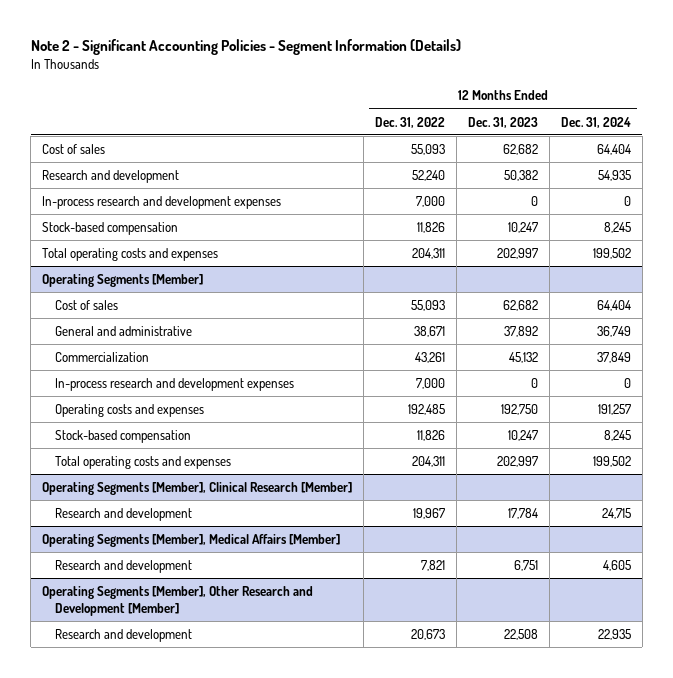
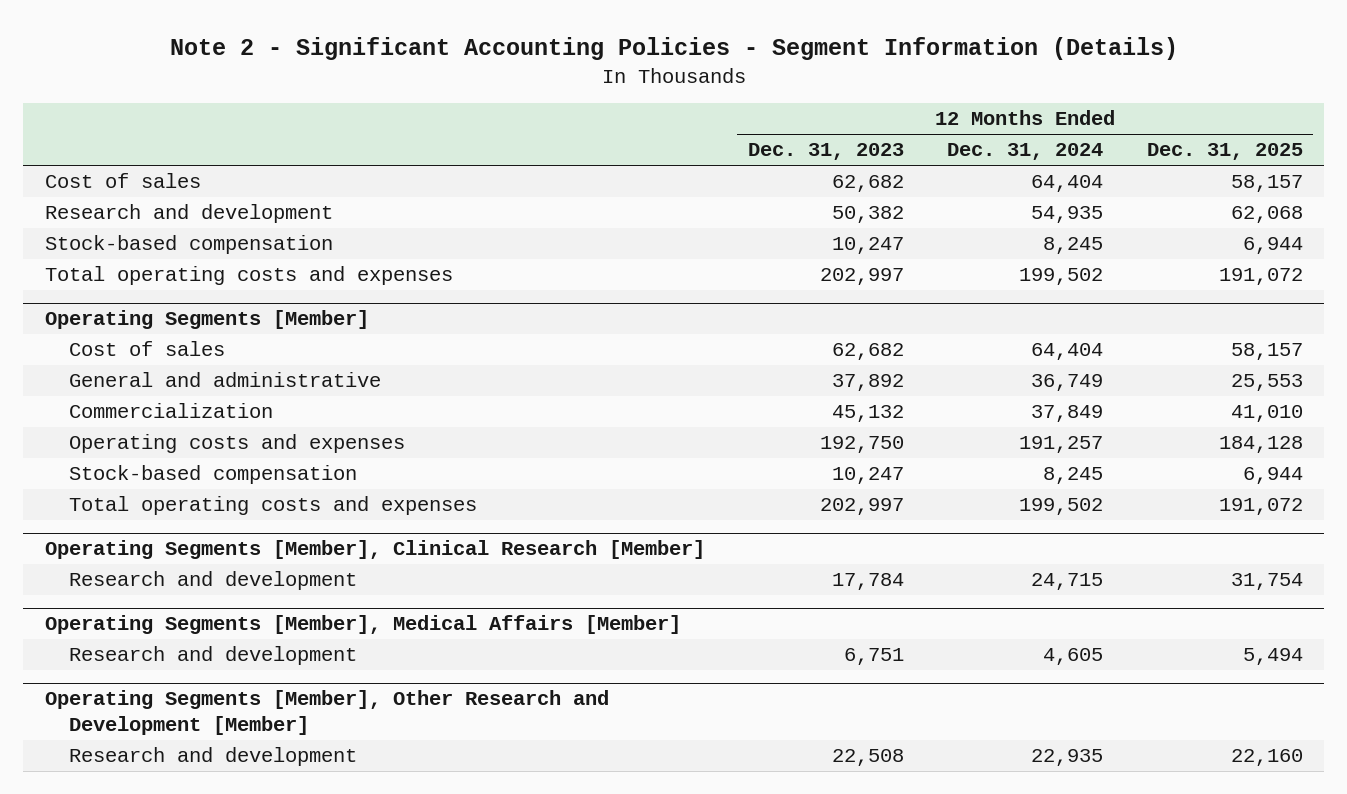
[375,116,446,128] Dec. 31, 2022 -> none
none -> [1146,143,1303,161] Dec. 31, 2025
[42,195,282,209] In-process research and development expenses -> none
[55,377,295,391] In-process research and development expenses -> none

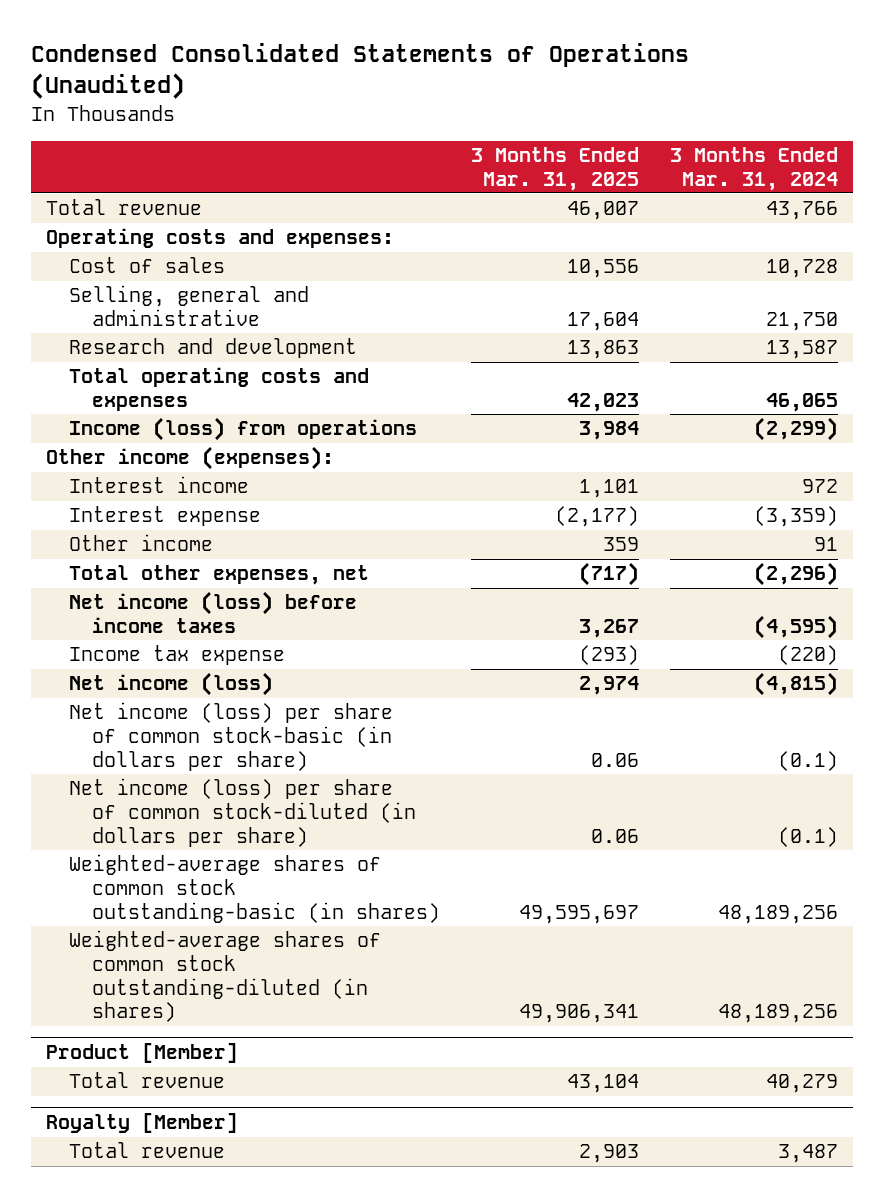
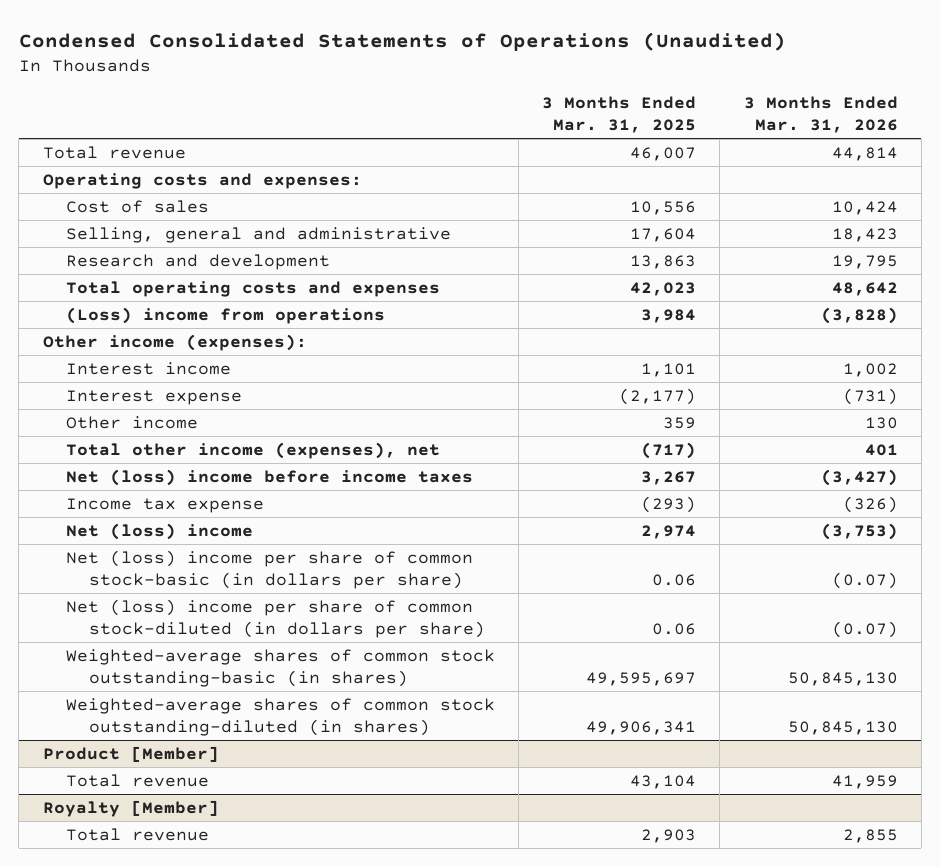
[669,146,838,191] 3 Months Ended Mar. 31, 2024 -> none
none -> [743,96,898,134] 3 Months Ended Mar. 31, 2026
[69,417,418,442] Income (loss) from operations -> [65,306,385,324] (Loss) income from operations
[69,565,370,586] Total other expenses, net -> [65,441,440,459] Total other income (expenses), net
[69,591,358,634] Net income (loss) before income taxes -> [65,468,473,486] Net (loss) income before income taxes
[69,672,274,697] Net income (loss) -> [65,522,253,540] Net (loss) income
[69,702,394,771] Net income (loss) per share of common stock-basic (in dollars per share) -> [65,549,473,589] Net (loss) income per share of common stock-basic (in dollars per share)
[69,778,417,847] Net income (loss) per share of common stock-diluted (in dollars per share) -> [65,598,486,638] Net (loss) income per share of common stock-diluted (in dollars per share)

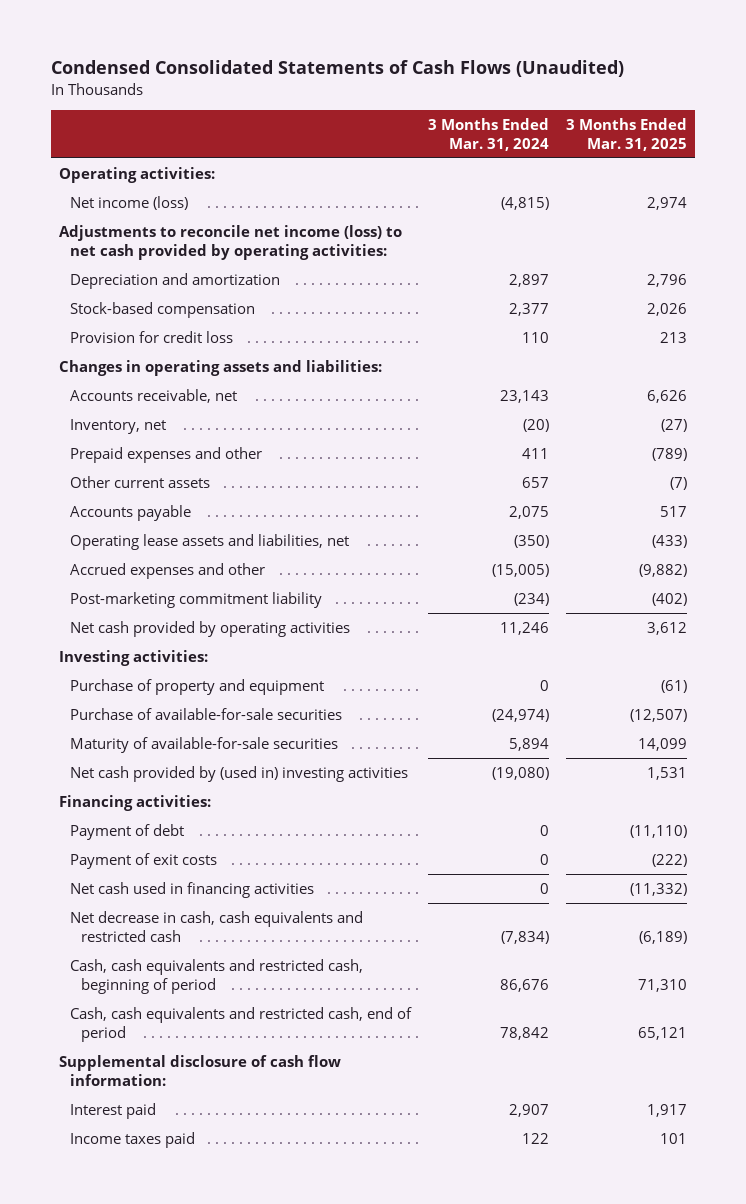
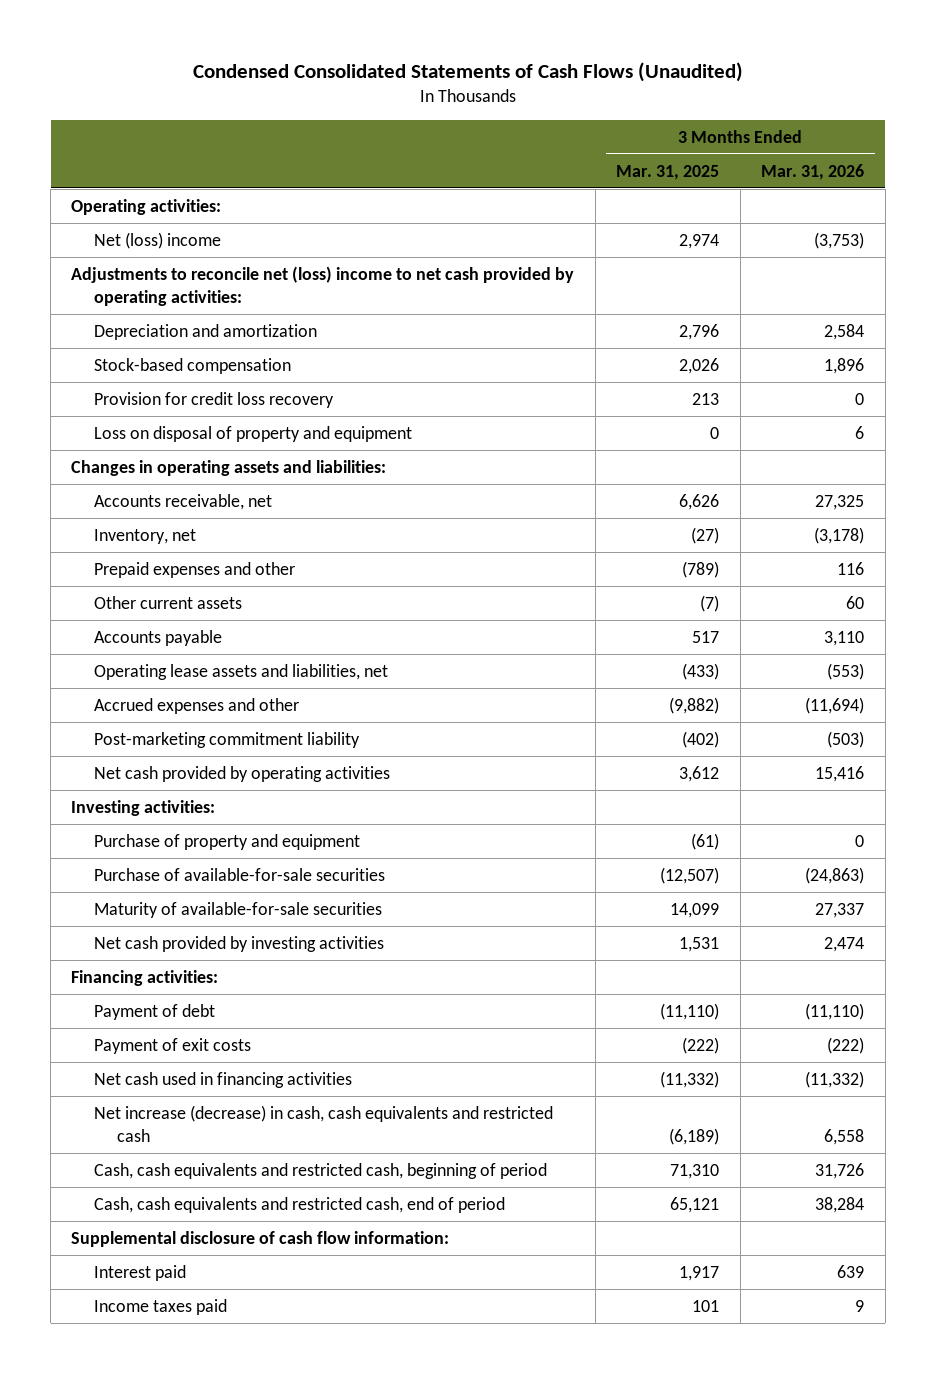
[427,117,549,151] 3 Months Ended Mar. 31, 2024 -> none
none -> [761,163,865,180] Mar. 31, 2026
[69,195,188,210] Net income (loss) -> [94,231,222,249] Net (loss) income
[59,224,403,260] Adjustments to reconcile net income (loss) to net cash provided by operating activities: -> [71,265,575,306] Adjustments to reconcile net (loss) income to net cash provided by operating activities:
[69,330,233,343] Provision for credit loss -> [94,391,335,408] Provision for credit loss recovery
none -> [94,425,413,442] Loss on disposal of property and equipment
[69,765,408,782] Net cash provided by (used in) investing activities -> [94,935,385,952] Net cash provided by investing activities
[69,910,363,942] Net decrease in cash, cash equivalents and restricted cash -> [94,1104,554,1142] Net increase (decrease) in cash, cash equivalents and restricted cash

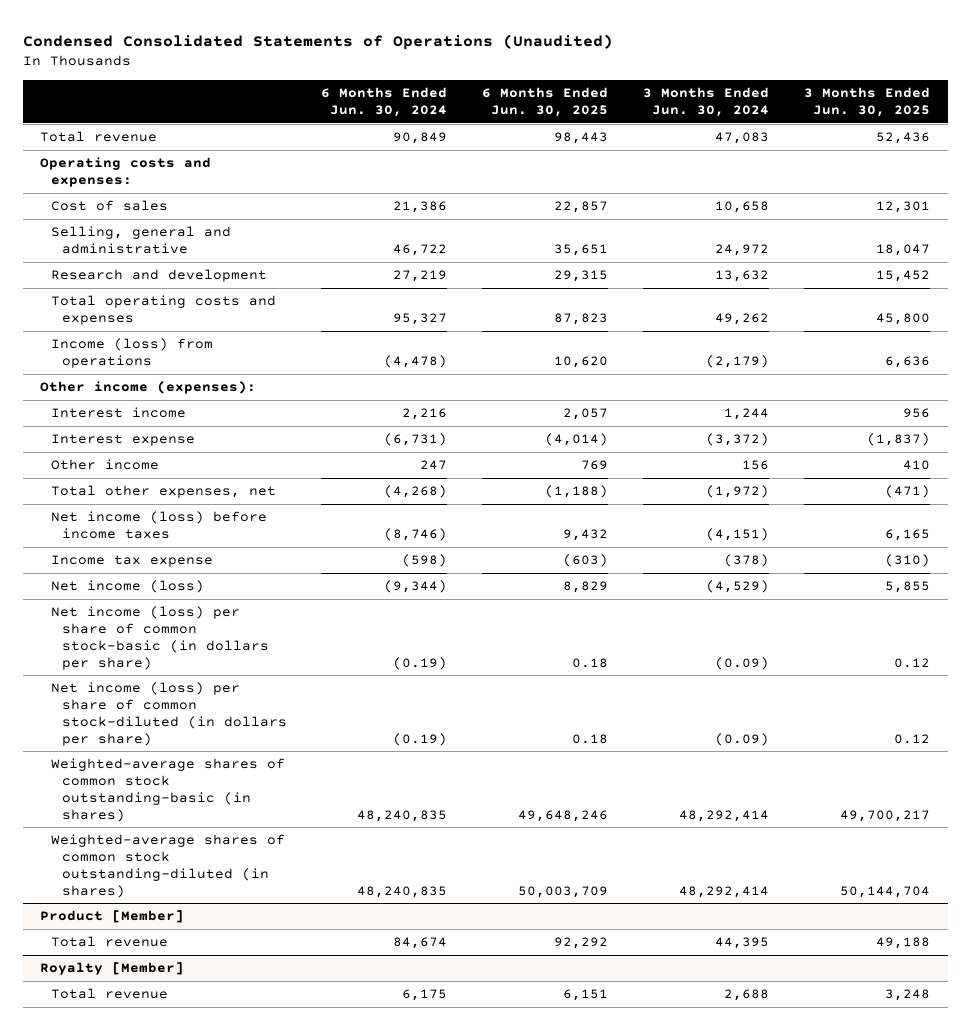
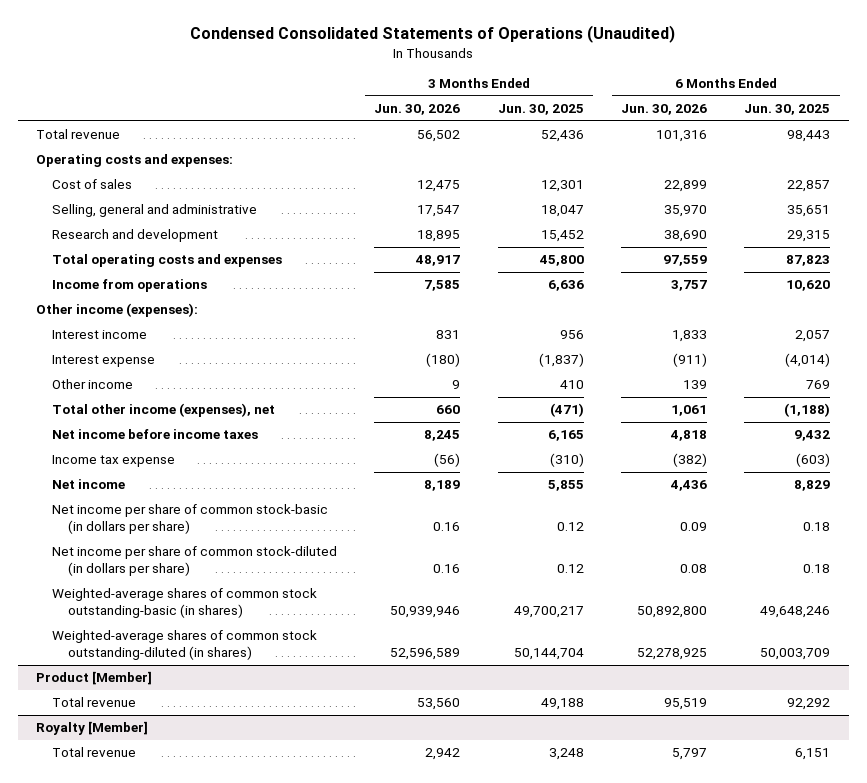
[321,87,448,117] 6 Months Ended Jun. 30, 2024 -> none
[643,87,770,117] 3 Months Ended Jun. 30, 2024 -> none
none -> [374,104,461,116] Jun. 30, 2026
none -> [620,104,707,116] Jun. 30, 2026
[50,338,213,369] Income (loss) from operations -> [51,279,207,293] Income from operations
[50,485,276,499] Total other expenses, net -> [51,403,275,418] Total other income (expenses), net
[50,511,267,540] Net income (loss) before income taxes -> [51,429,258,440] Net income before income taxes
[50,580,204,594] Net income (loss) -> [51,479,125,490] Net income
[50,606,269,670] Net income (loss) per share of common stock-basic (in dollars per share) -> [51,504,328,535] Net income per share of common stock-basic (in dollars per share)
[50,682,287,746] Net income (loss) per share of common stock-diluted (in dollars per share) -> [51,546,337,577] Net income per share of common stock-diluted (in dollars per share)

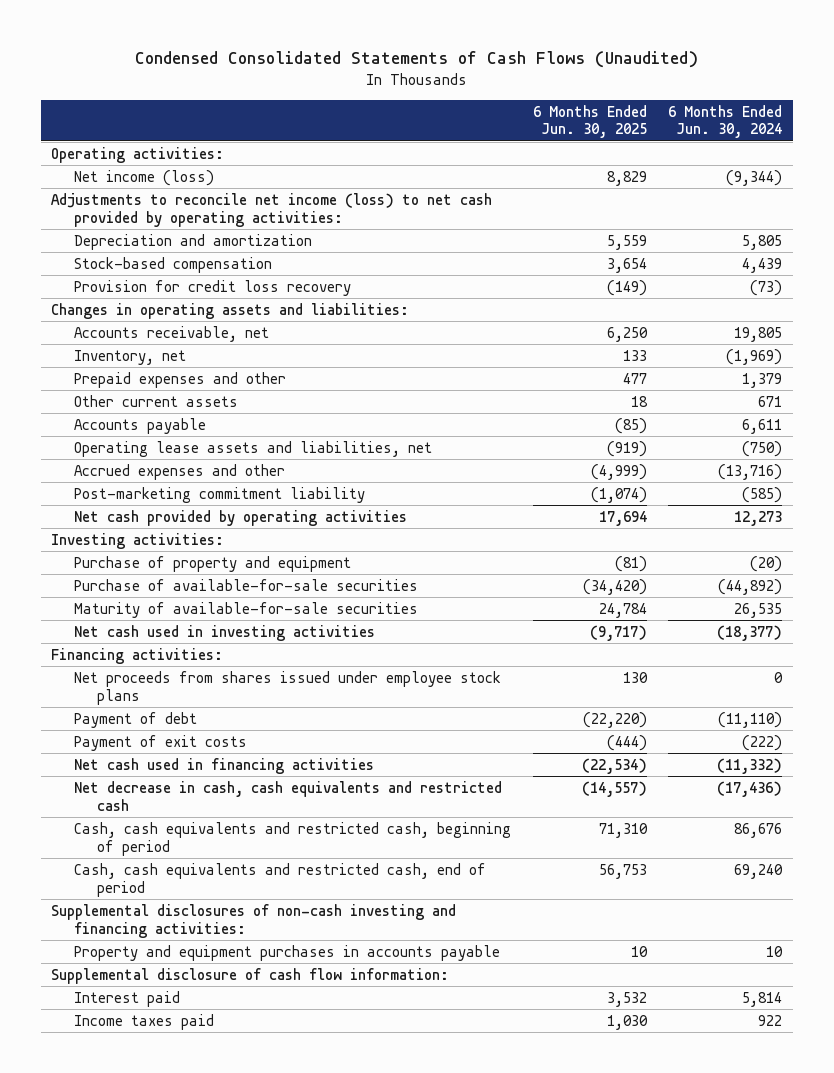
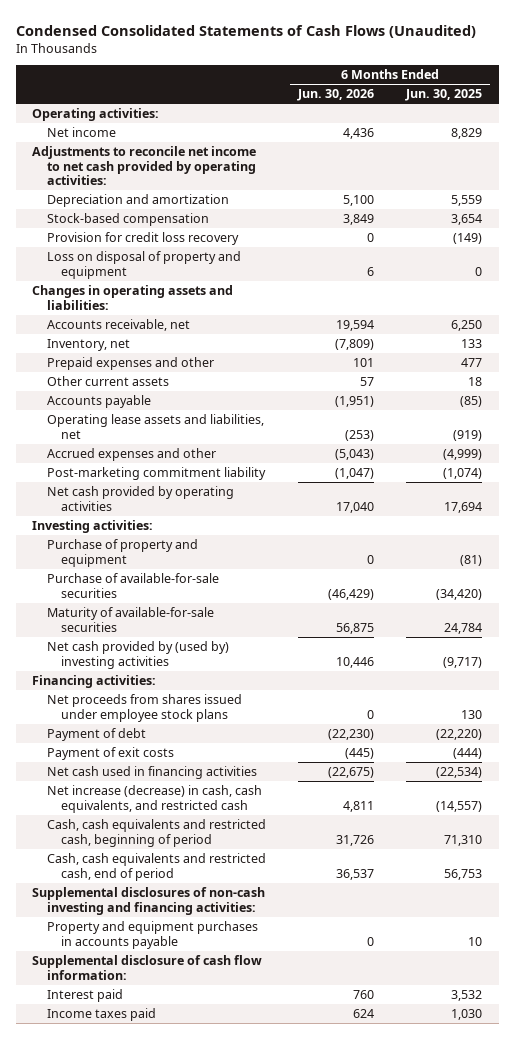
[668,104,783,139] 6 Months Ended Jun. 30, 2024 -> none
none -> [297,89,375,102] Jun. 30, 2026
[74,169,215,186] Net income (loss) -> [46,127,116,138] Net income
[51,192,493,227] Adjustments to reconcile net income (loss) to net cash provided by operating activities: -> [32,146,257,186] Adjustments to reconcile net income to net cash provided by operating activities:
none -> [46,251,241,279] Loss on disposal of property and equipment
[74,624,376,641] Net cash used in investing activities -> [46,641,229,669] Net cash provided by (used by) investing activities
[74,780,503,811] Net decrease in cash, cash equivalents and restricted cash -> [46,785,262,813] Net increase (decrease) in cash, cash equivalents, and restricted cash

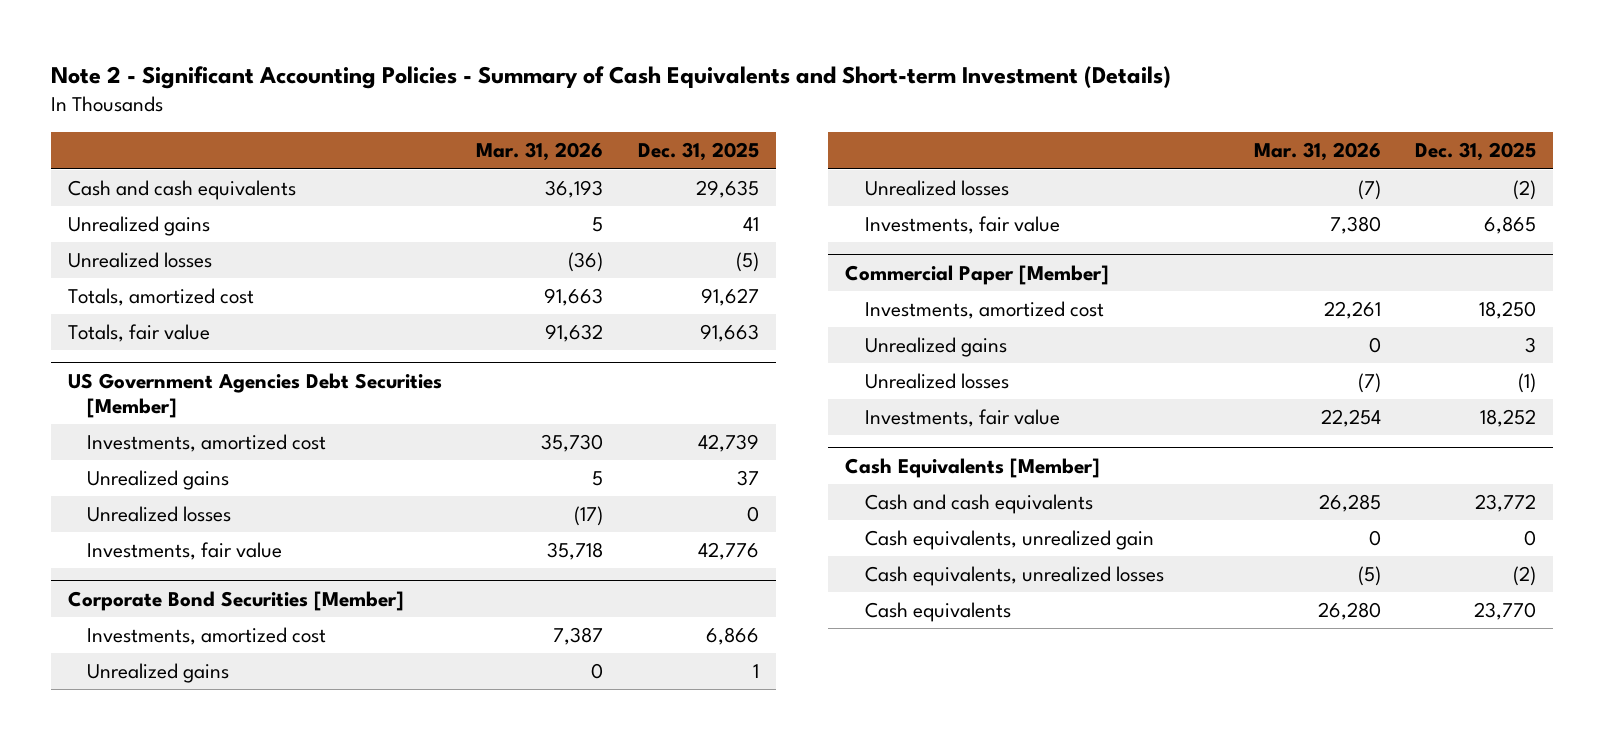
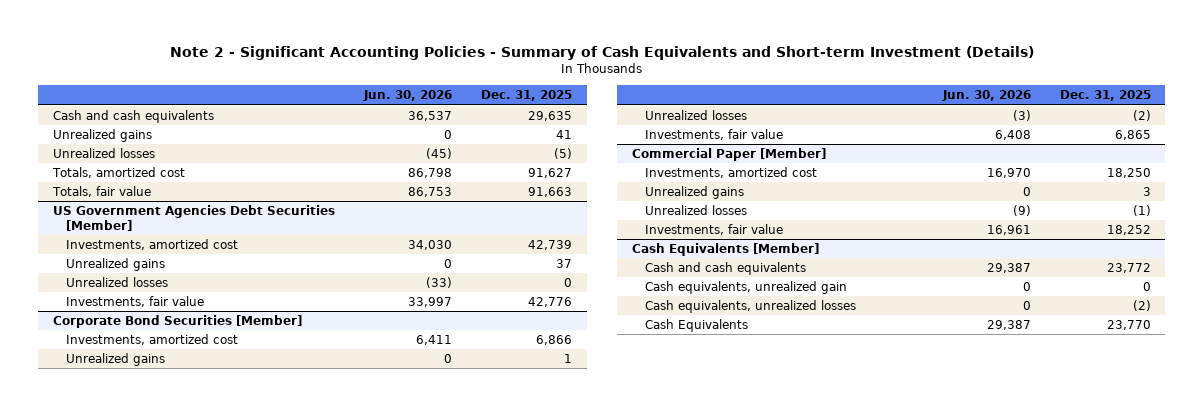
[476,142,604,162] Mar. 31, 2026 -> none
none -> [363,90,453,102] Jun. 30, 2026
[864,602,1011,623] Cash equivalents -> [644,319,748,333] Cash Equivalents

